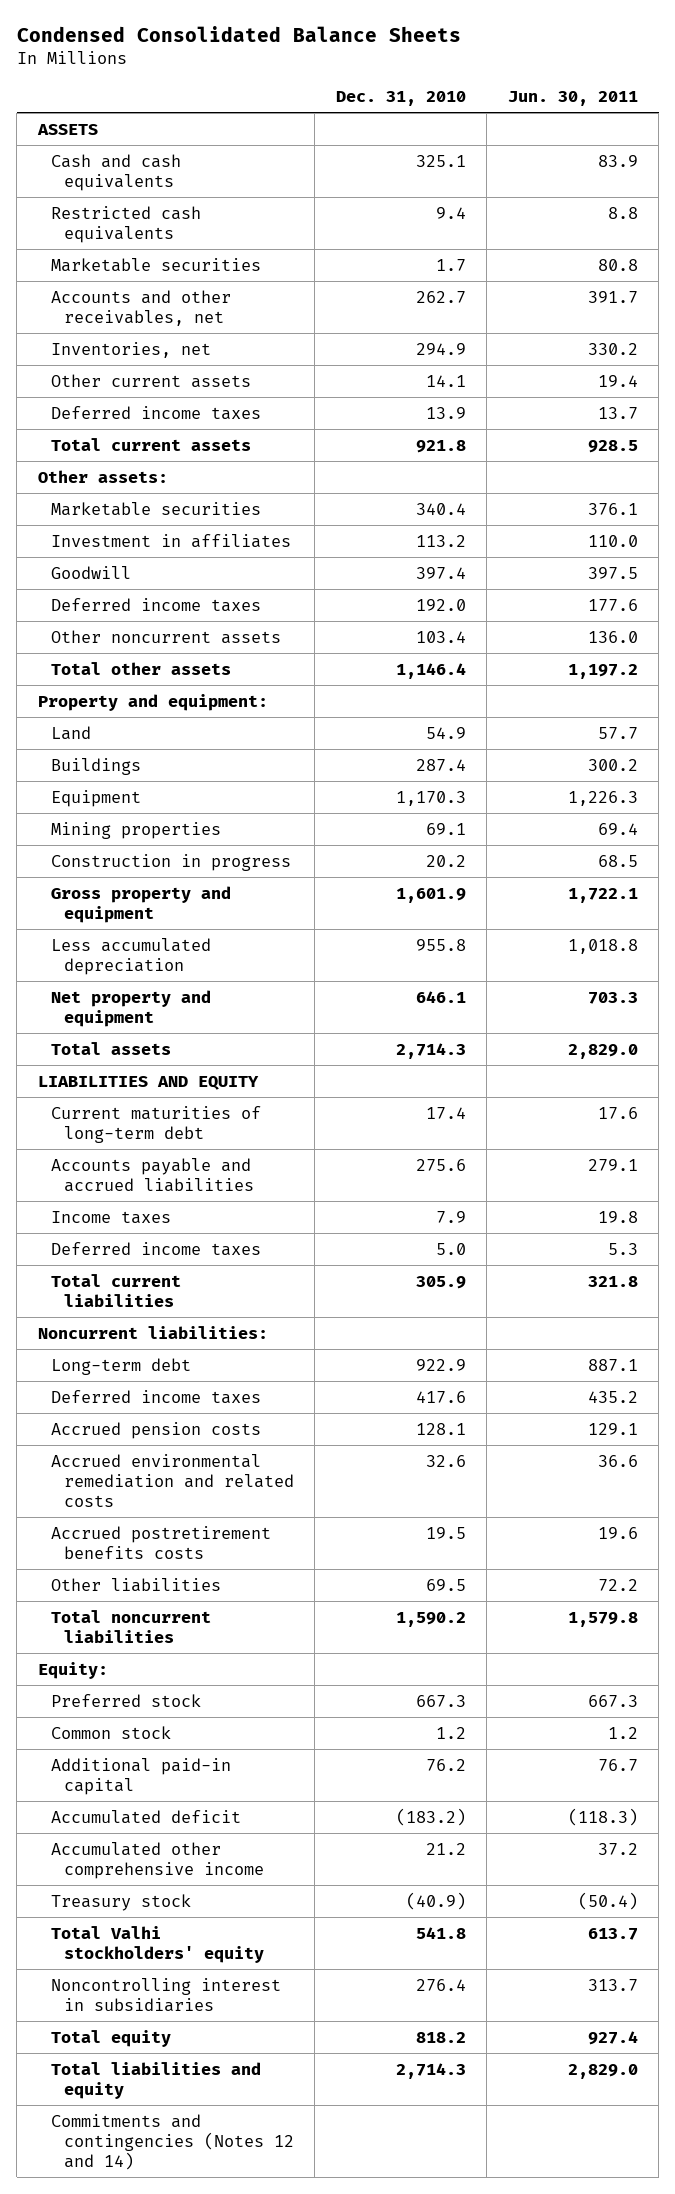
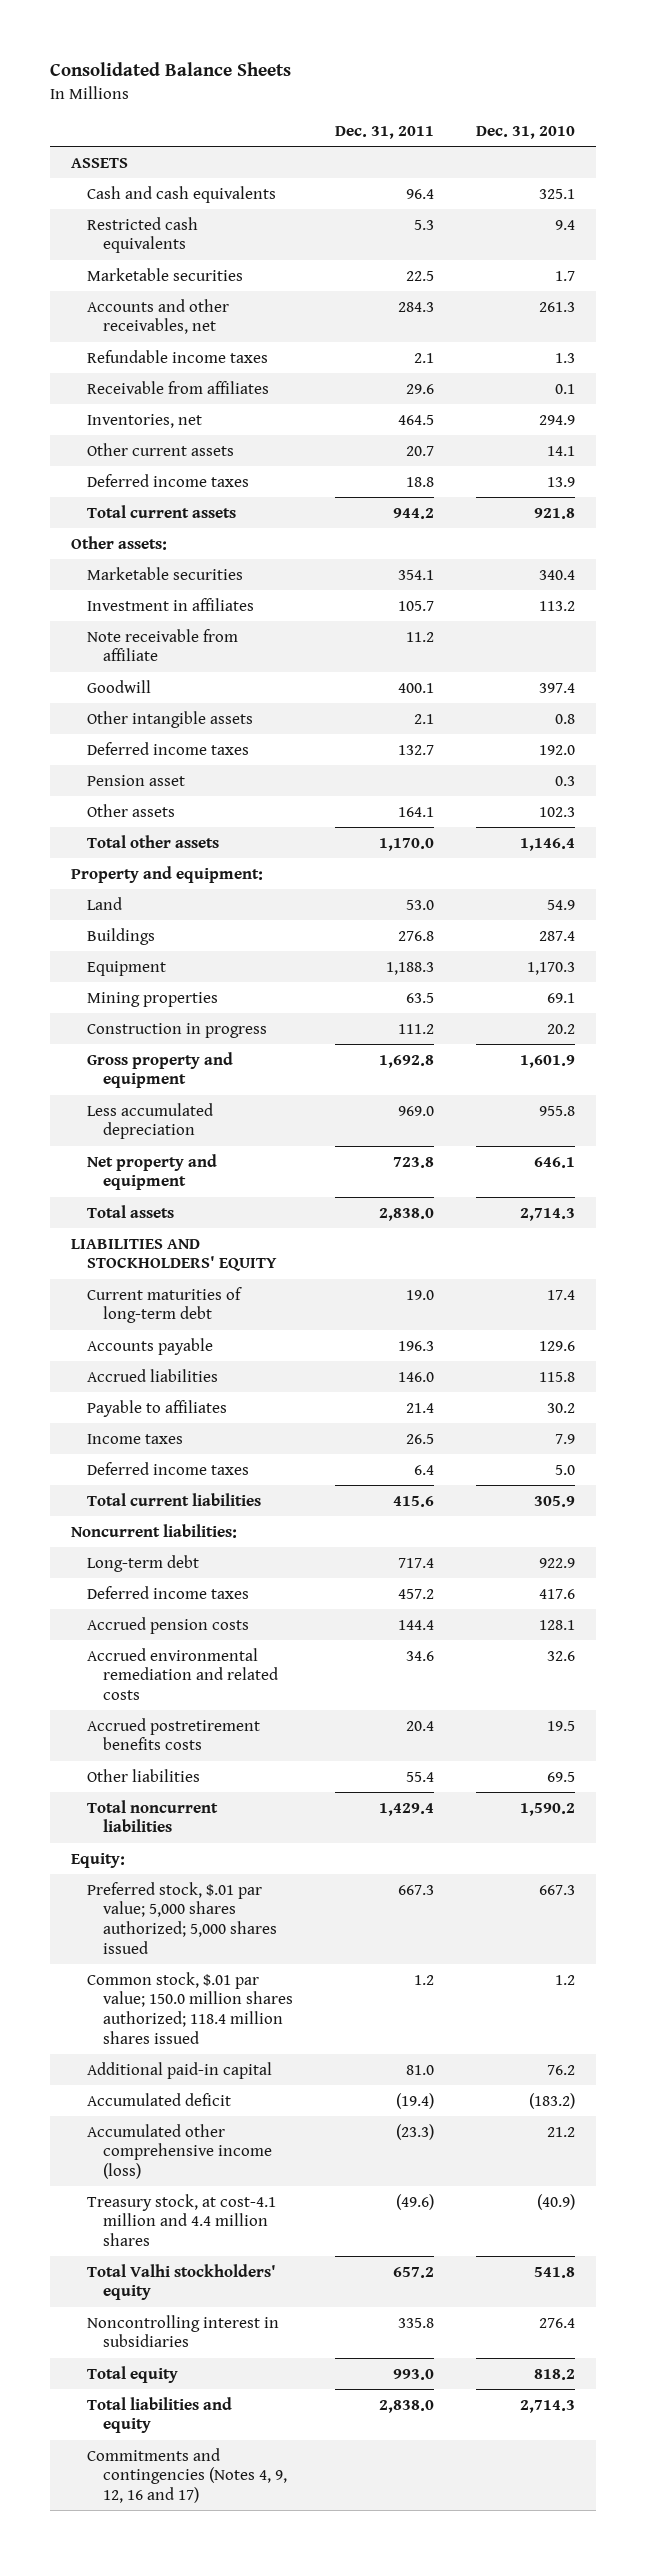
[16,26,461,43] Condensed Consolidated Balance Sheets -> [50,62,292,77] Consolidated Balance Sheets
[507,91,638,107] Jun. 30, 2011 -> none
none -> [335,125,435,139] Dec. 31, 2011
[415,290,466,303] 262.7 -> [539,301,576,312] 261.3
none -> [87,349,269,363] Refundable income taxes
none -> [87,380,270,394] Receivable from affiliates
none -> [87,628,239,662] Note receivable from affiliate
none -> [87,710,254,728] Other intangible assets
none -> [87,774,186,786] Pension asset
[50,629,281,644] Other noncurrent assets -> [87,803,176,817] Other assets
[415,630,466,643] 103.4 -> [539,806,576,817] 102.3
[37,1075,259,1090] LIABILITIES AND EQUITY -> [71,1238,278,1272] LIABILITIES AND STOCKHOLDERS' EQUITY
[50,1157,254,1192] Accounts payable and accrued liabilities -> none
none -> [87,1337,214,1355] Accounts payable
none -> [87,1368,219,1382] Accrued liabilities
none -> [87,1399,228,1417] Payable to affiliates
[50,1693,201,1707] Preferred stock -> [87,1881,278,1954] Preferred stock, $.01 par value; 5,000 shares authorized; 5,000 shares issued
[50,1725,171,1739] Common stock -> [87,1971,294,2044] Common stock, $.01 par value; 150.0 million shares authorized; 118.4 million shares issued
[50,1841,264,1879] Accumulated other comprehensive income -> [87,2123,273,2180] Accumulated other comprehensive income (loss)
[50,1893,191,1911] Treasury stock -> [87,2193,277,2247] Treasury stock, at cost-4.1 million and 4.4 million shares
[50,2113,294,2170] Commitments and contingencies (Notes 12 and 14) -> [87,2447,288,2504] Commitments and contingencies (Notes 4, 9, 12, 16 and 17)

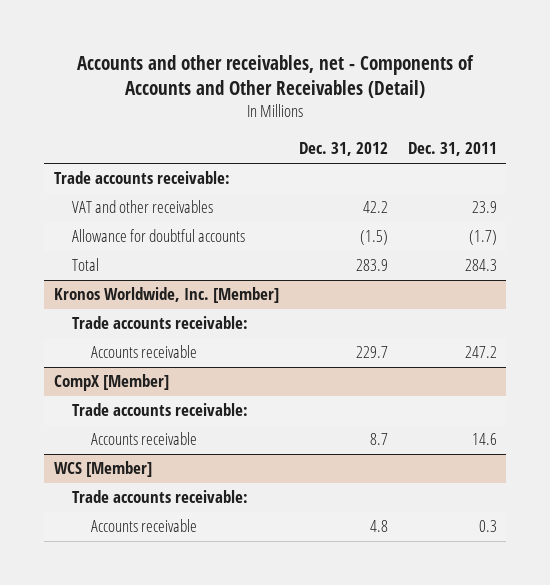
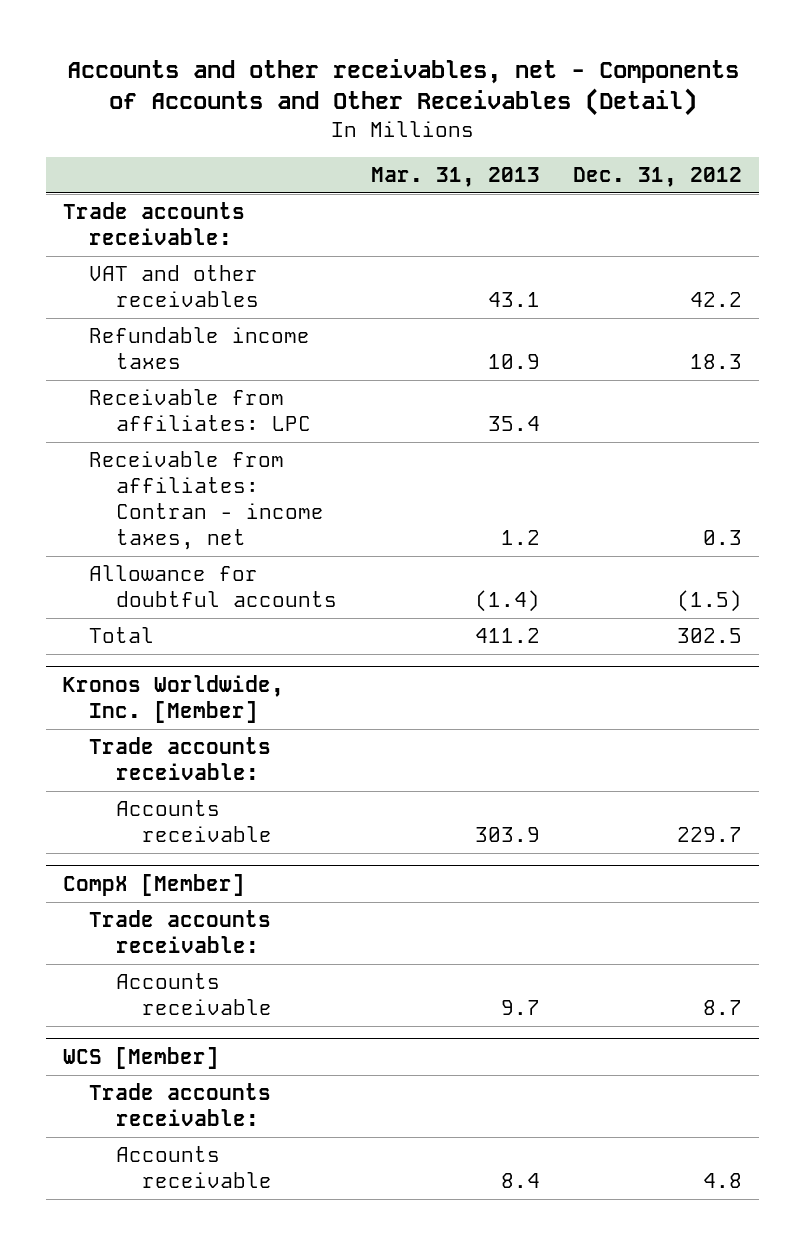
[407,142,497,157] Dec. 31, 2011 -> none
none -> [370,167,540,188] Mar. 31, 2013
none -> [89,327,311,369] Refundable income taxes
none -> [89,389,311,431] Receivable from affiliates: LPC
none -> [89,451,324,550] Receivable from affiliates: Contran - income taxes, net
[355,259,388,272] 283.9 -> [677,628,743,644] 302.5

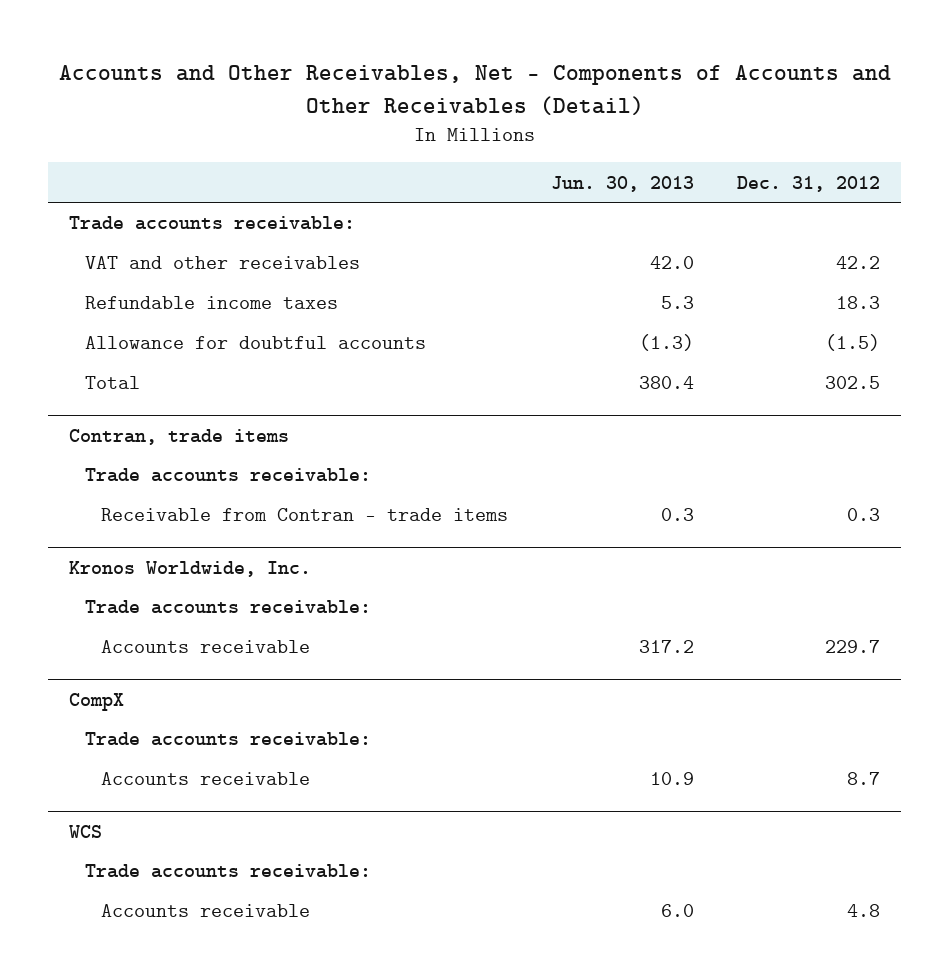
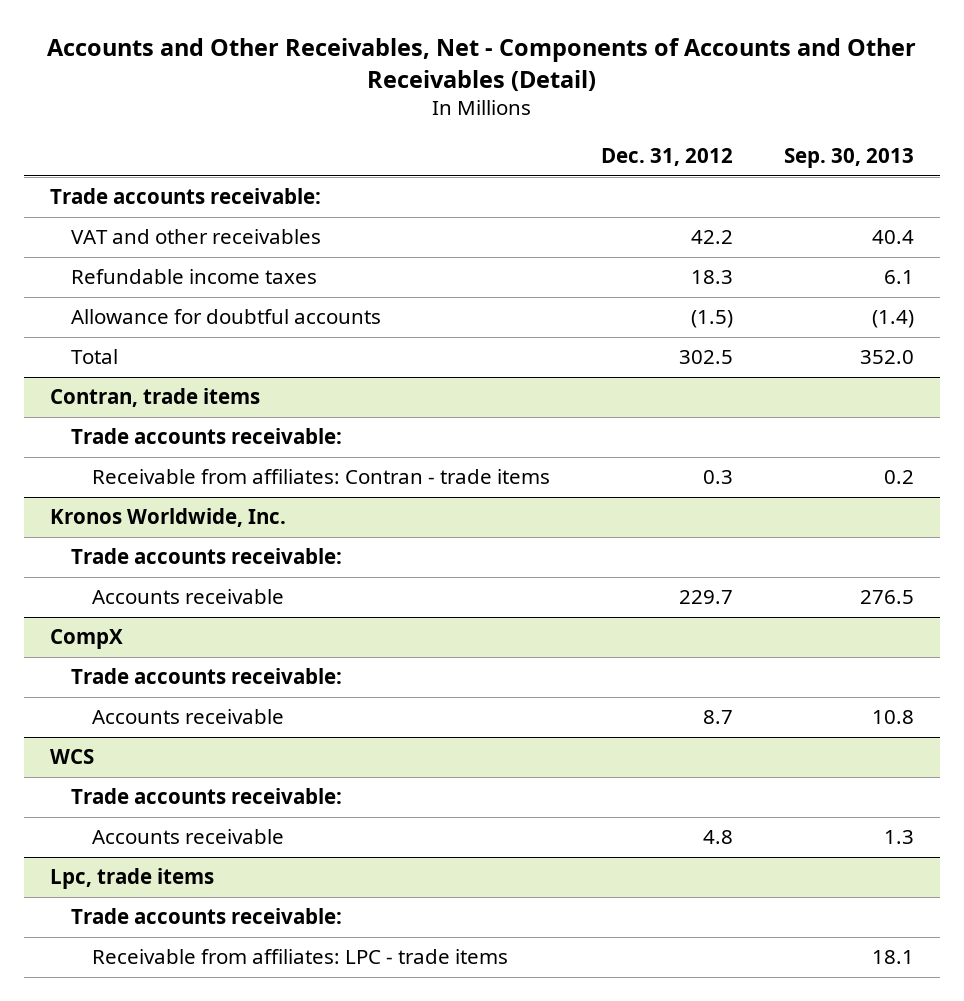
[550,175,694,192] Jun. 30, 2013 -> none
none -> [784,148,915,169] Sep. 30, 2013
[101,508,509,522] Receivable from Contran - trade items -> [92,469,551,485] Receivable from affiliates: Contran - trade items
none -> [49,868,214,890] Lpc, trade items
none -> [71,908,343,925] Trade accounts receivable:
none -> [92,949,509,965] Receivable from affiliates: LPC - trade items

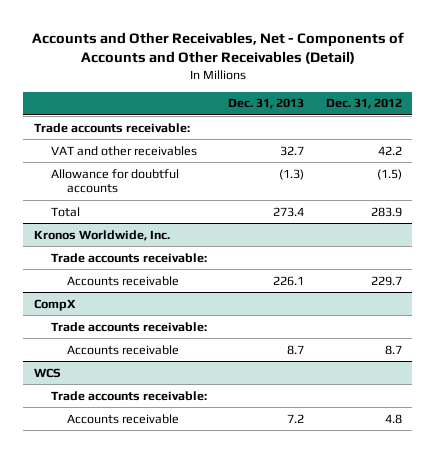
[784,148,915,169] Sep. 30, 2013 -> none
none -> [228,98,305,110] Dec. 31, 2013
[71,269,318,285] Refundable income taxes -> none
[49,388,260,408] Contran, trade items -> none
[71,428,343,445] Trade accounts receivable: -> none
[92,469,551,485] Receivable from affiliates: Contran - trade items -> none
[679,350,734,365] 302.5 -> [370,206,402,217] 283.9
[49,868,214,890] Lpc, trade items -> none
[71,908,343,925] Trade accounts receivable: -> none
[92,949,509,965] Receivable from affiliates: LPC - trade items -> none

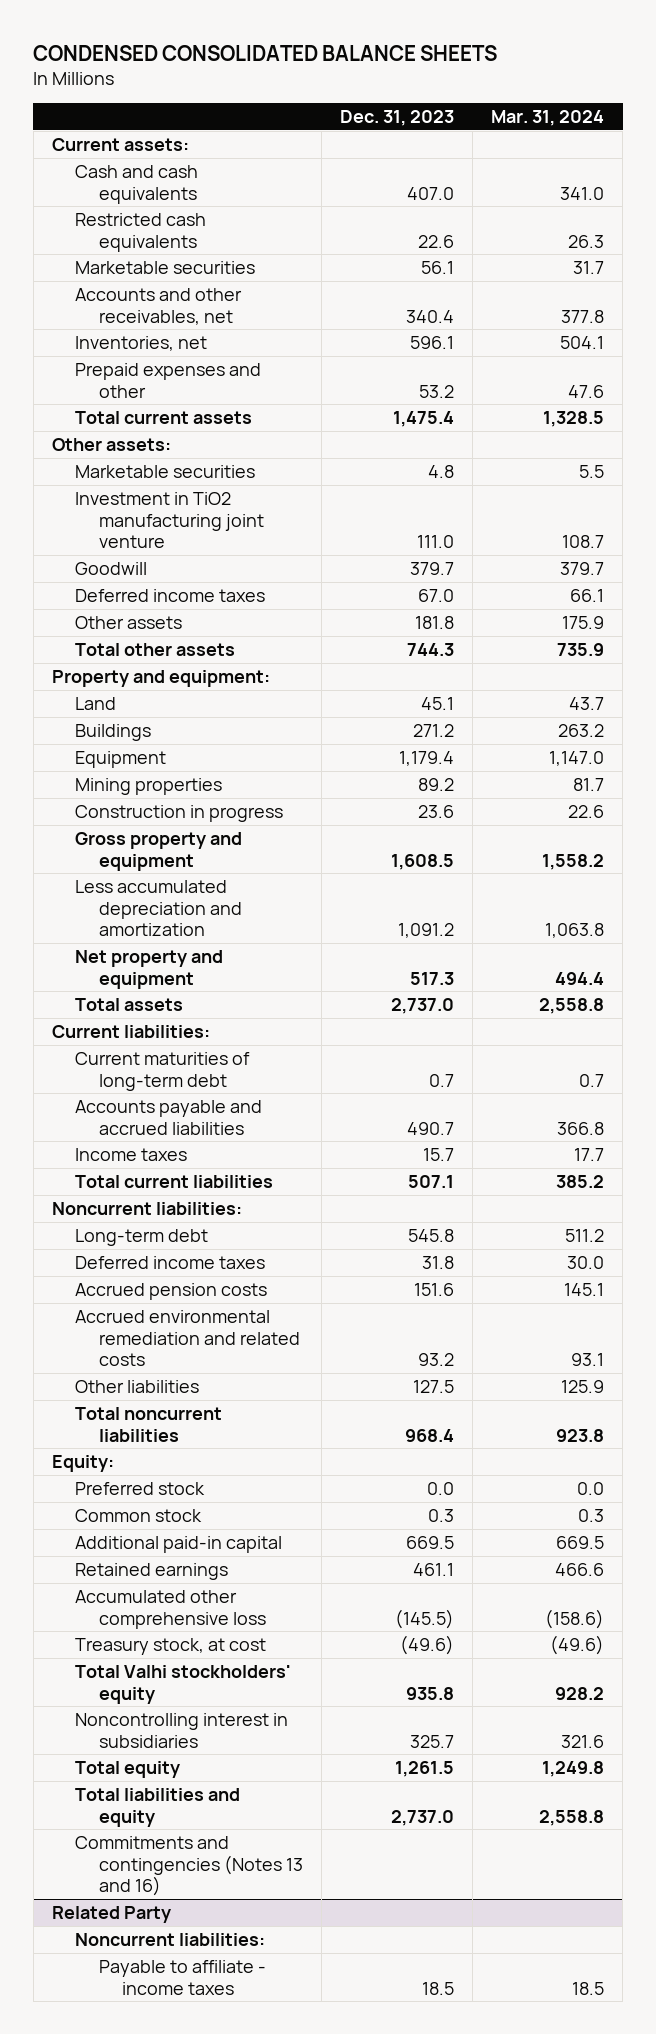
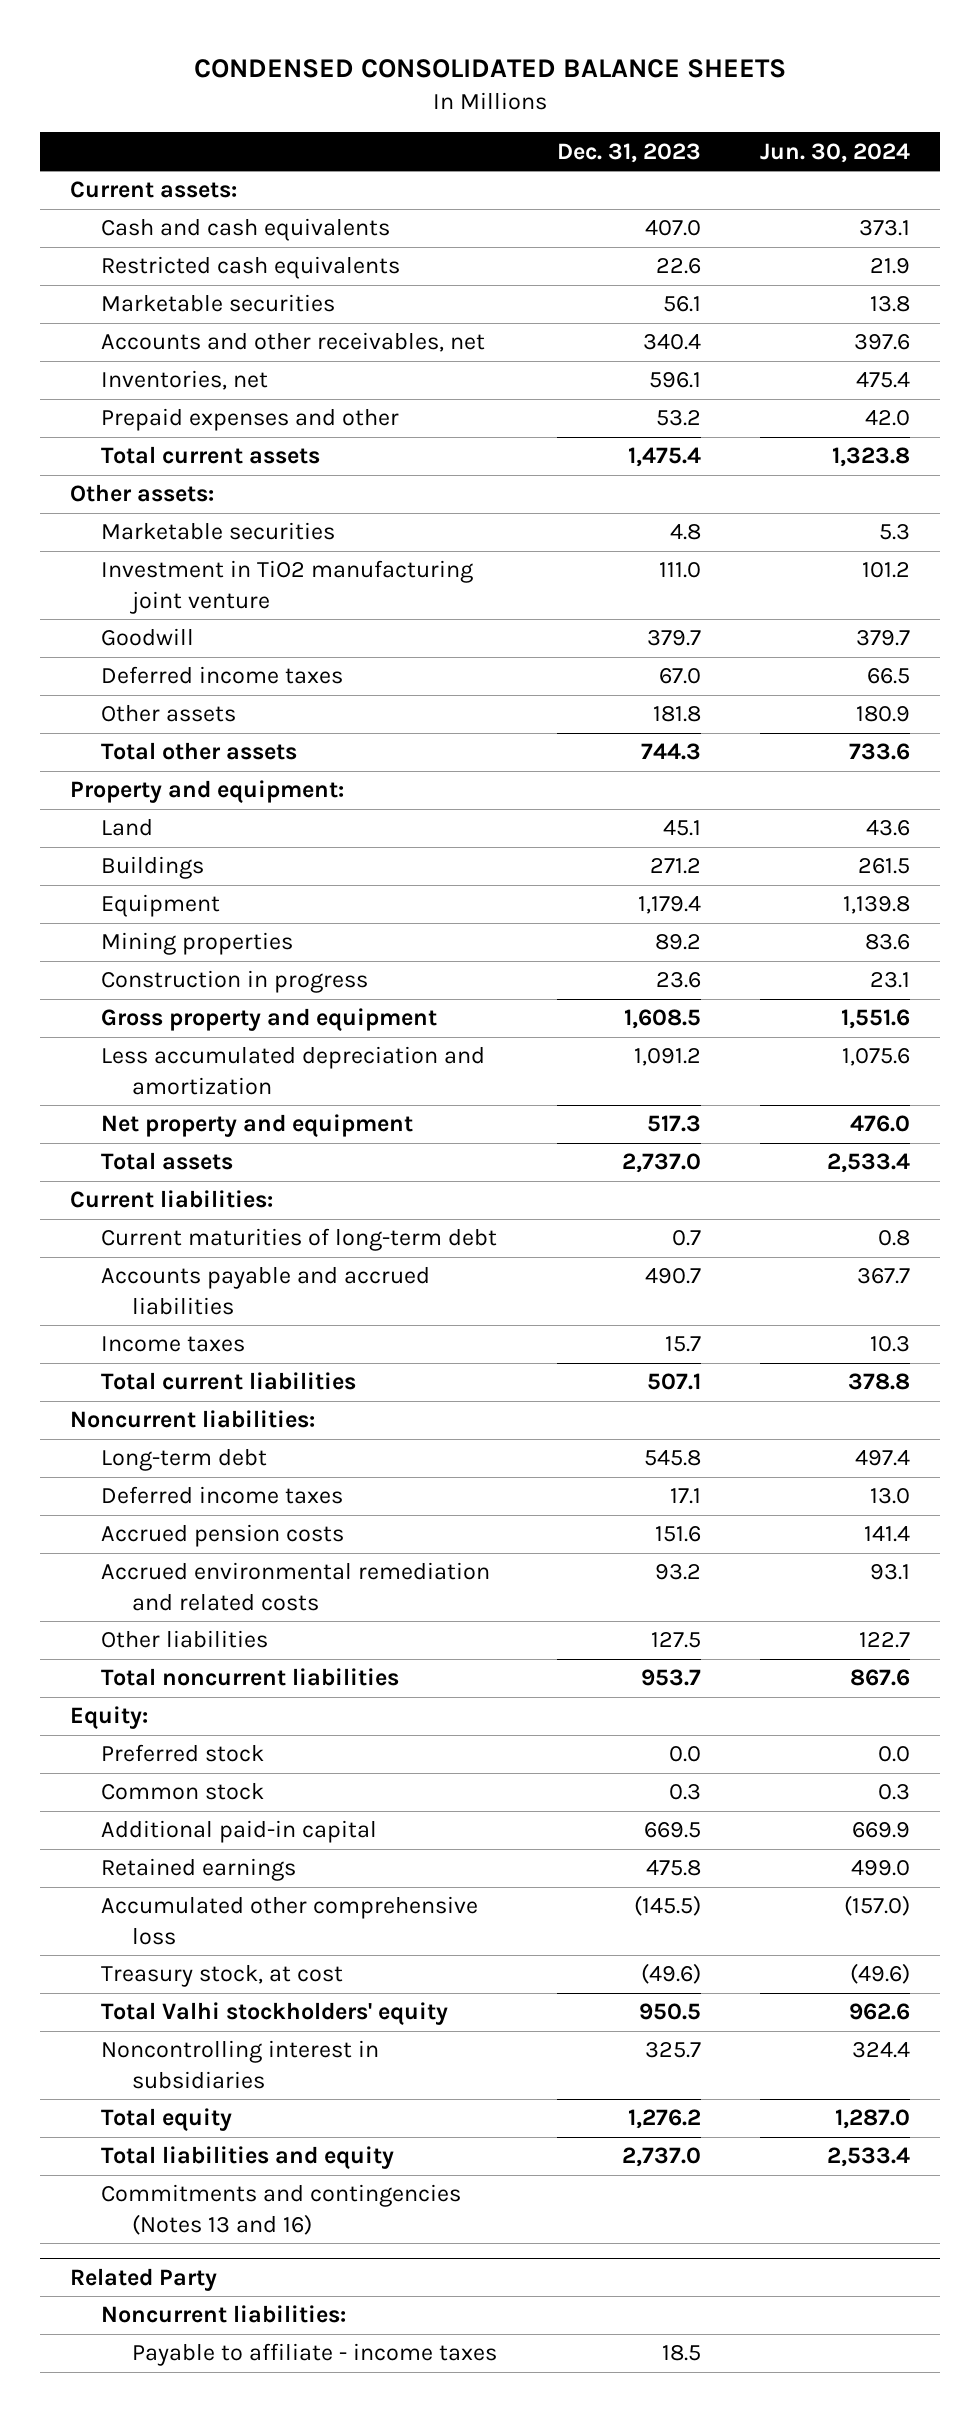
[491,109,605,126] Mar. 31, 2024 -> none
none -> [759,142,910,163] Jun. 30, 2024
[421,1255,454,1269] 31.8 -> [669,1488,701,1505] 17.1
[404,1428,454,1442] 968.4 -> [640,1669,701,1687] 953.7
[412,1562,454,1576] 461.1 -> [645,1860,701,1877] 475.8
[405,1686,454,1700] 935.8 -> [638,2003,701,2021] 950.5
[394,1760,454,1777] 1,261.5 -> [627,2109,701,2130] 1,276.2

